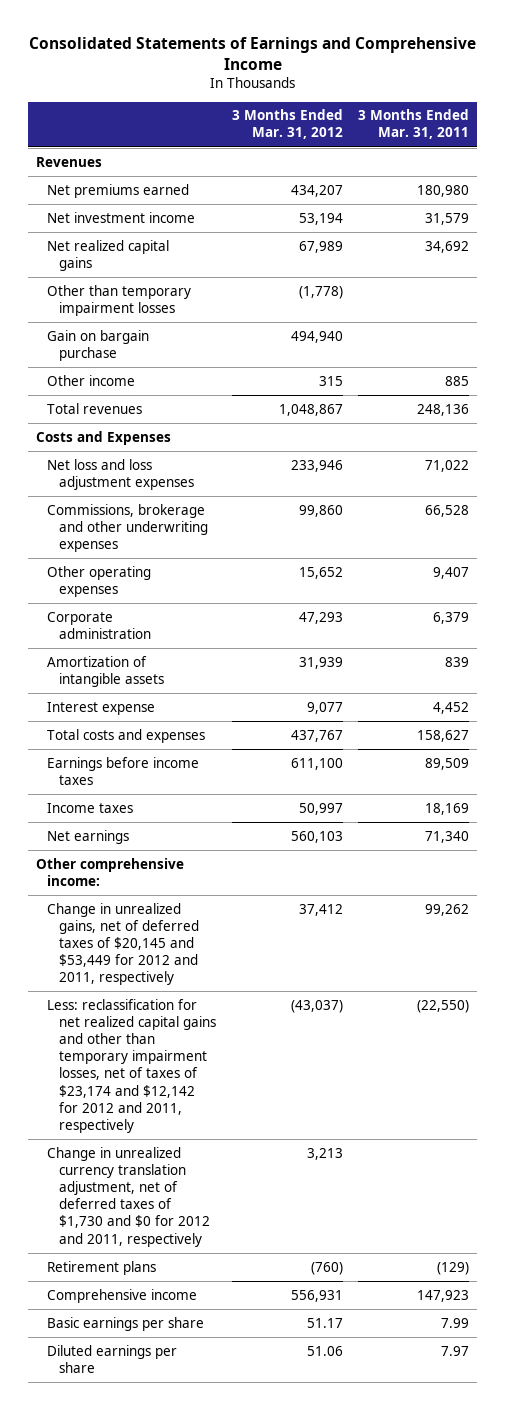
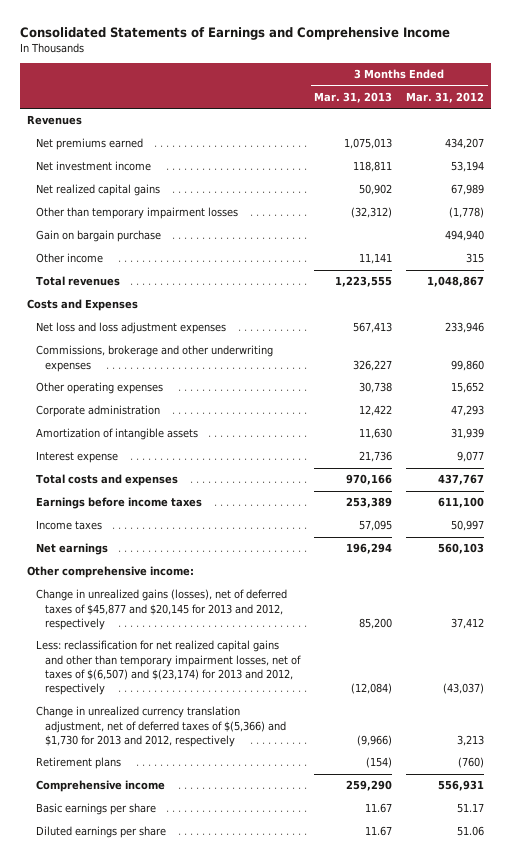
[358,109,470,140] 3 Months Ended Mar. 31, 2011 -> none
none -> [314,91,393,103] Mar. 31, 2013
[47,902,200,986] Change in unrealized gains, net of deferred taxes of $20,145 and $53,449 for 2012 and 2011, respectively -> [35,589,287,631] Change in unrealized gains (losses), net of deferred taxes of $45,877 and $20,145 for 2013 and 2012, respectively
[47,998,217,1133] Less: reclassification for net realized capital gains and other than temporary impairment losses, net of taxes of $23,174 and $12,142 for 2012 and 2011, respectively -> [35,640,302,696] Less: reclassification for net realized capital gains and other than temporary impairment losses, net of taxes of $(6,507) and $(23,174) for 2013 and 2012, respectively
[47,1146,211,1247] Change in unrealized currency translation adjustment, net of deferred taxes of $1,730 and $0 for 2012 and 2011, respectively -> [35,706,287,748] Change in unrealized currency translation adjustment, net of deferred taxes of $(5,366) and $1,730 for 2013 and 2012, respectively

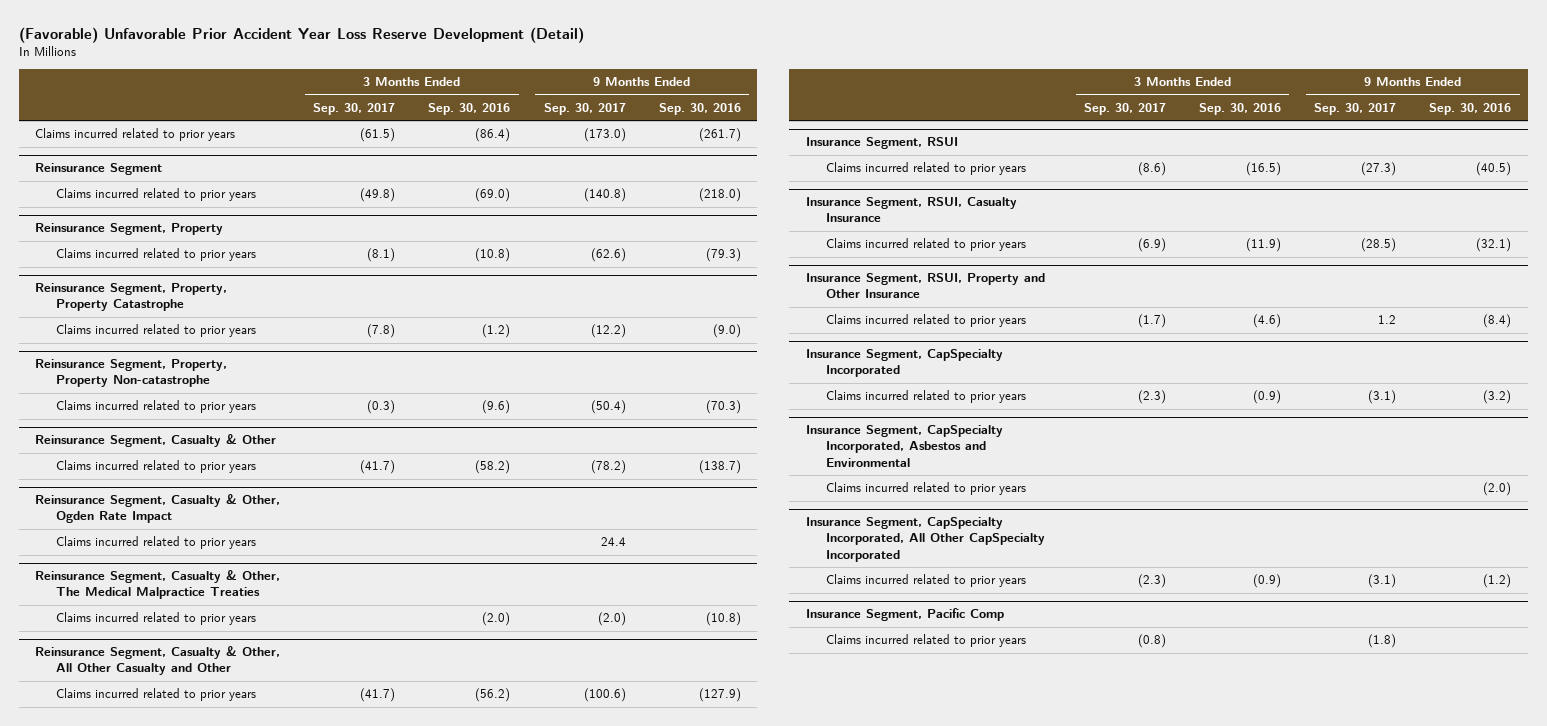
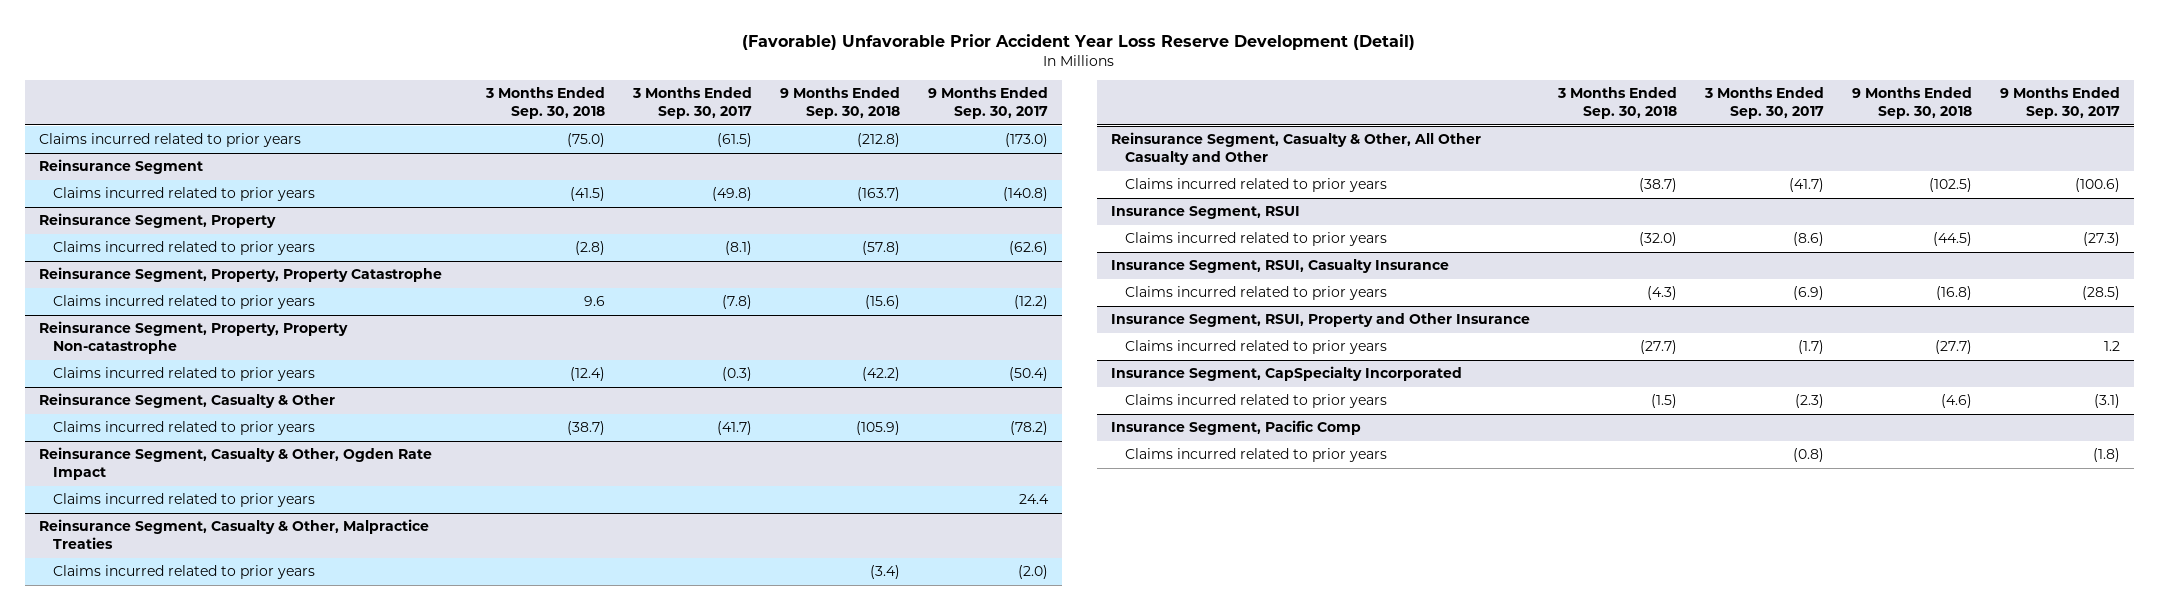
[428,102,511,115] Sep. 30, 2016 -> none
[658,102,741,115] Sep. 30, 2016 -> none
none -> [484,86,605,120] 3 Months Ended Sep. 30, 2018
none -> [779,86,900,120] 9 Months Ended Sep. 30, 2018
[35,570,281,600] Reinsurance Segment, Casualty & Other, The Medical Malpractice Treaties -> [38,519,429,550] Reinsurance Segment, Casualty & Other, Malpractice Treaties
[805,425,1003,467] Insurance Segment, CapSpecialty Incorporated, Asbestos and Environmental -> none
[826,482,1027,496] Claims incurred related to prior years -> none
[805,517,1046,562] Insurance Segment, CapSpecialty Incorporated, All Other CapSpecialty Incorporated -> none
[826,574,1027,588] Claims incurred related to prior years -> none

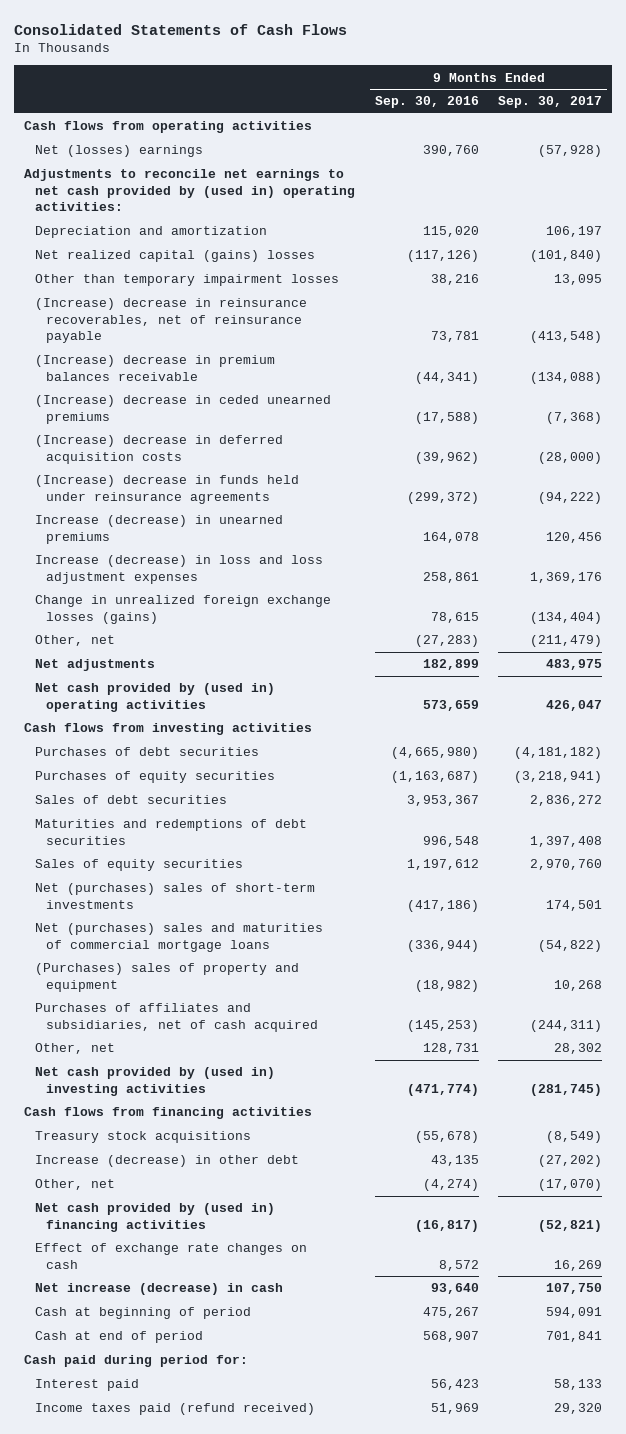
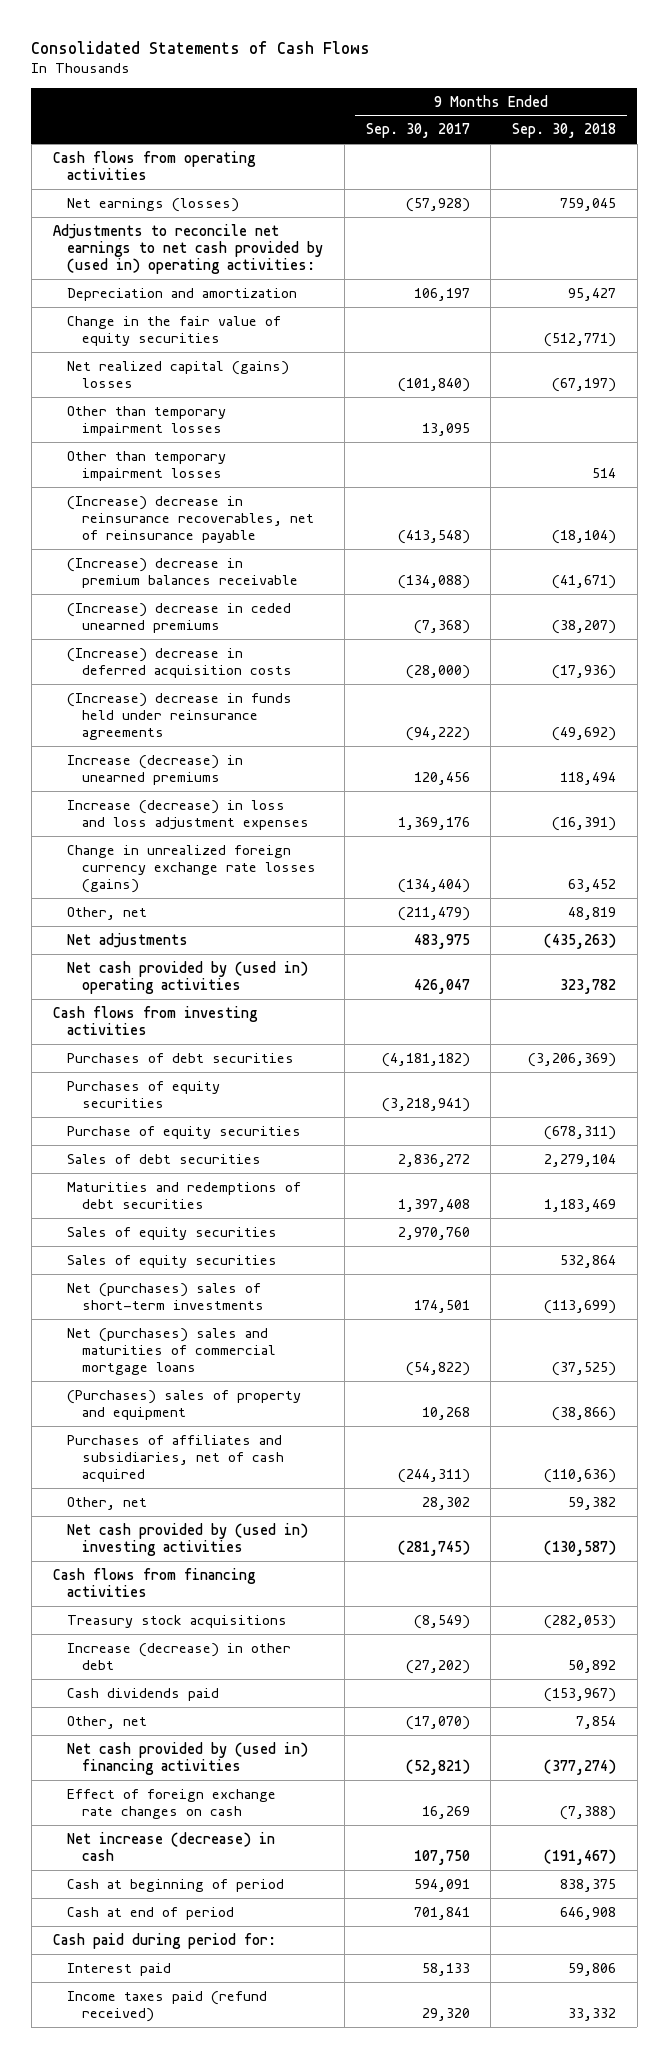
[374,96,479,109] Sep. 30, 2016 -> none
none -> [511,123,616,139] Sep. 30, 2018
[35,145,204,158] Net (losses) earnings -> [67,197,240,212] Net earnings (losses)
none -> [67,315,282,346] Change in the fair value of equity securities
none -> [67,450,227,481] Other than temporary impairment losses
[35,595,332,624] Change in unrealized foreign exchange losses (gains) -> [67,844,316,893] Change in unrealized foreign currency exchange rate losses (gains)
none -> [67,1125,302,1139] Purchase of equity securities
none -> [67,1254,278,1268] Sales of equity securities
none -> [67,1687,220,1701] Cash dividends paid
[35,1243,308,1269] Effect of exchange rate changes on cash -> [67,1788,277,1819] Effect of foreign exchange rate changes on cash

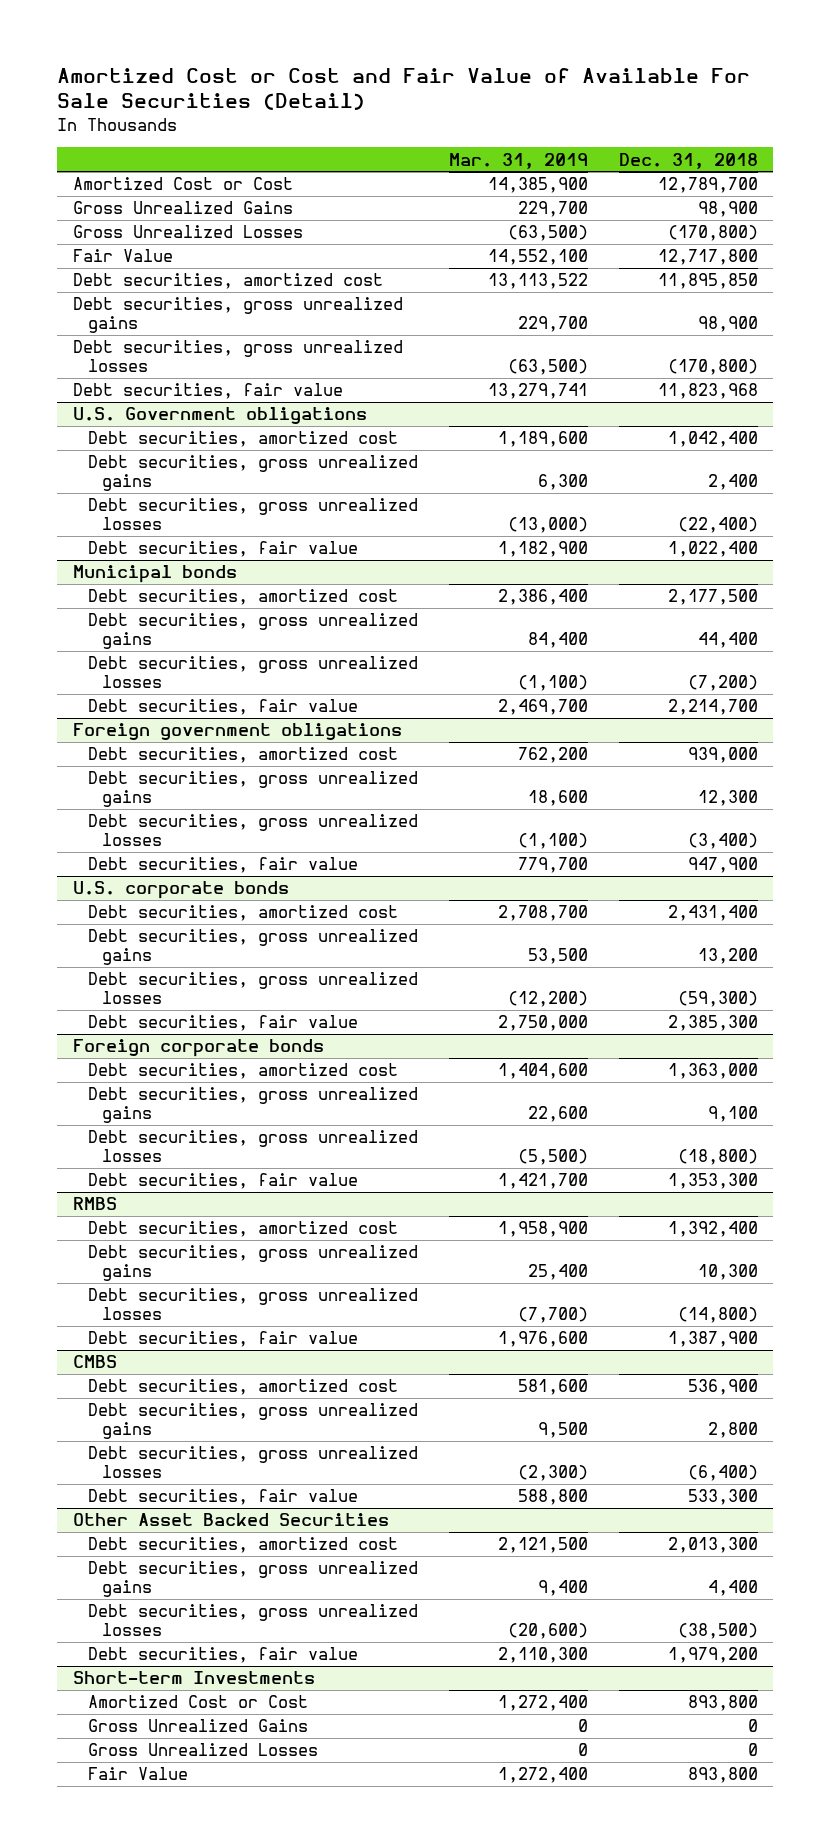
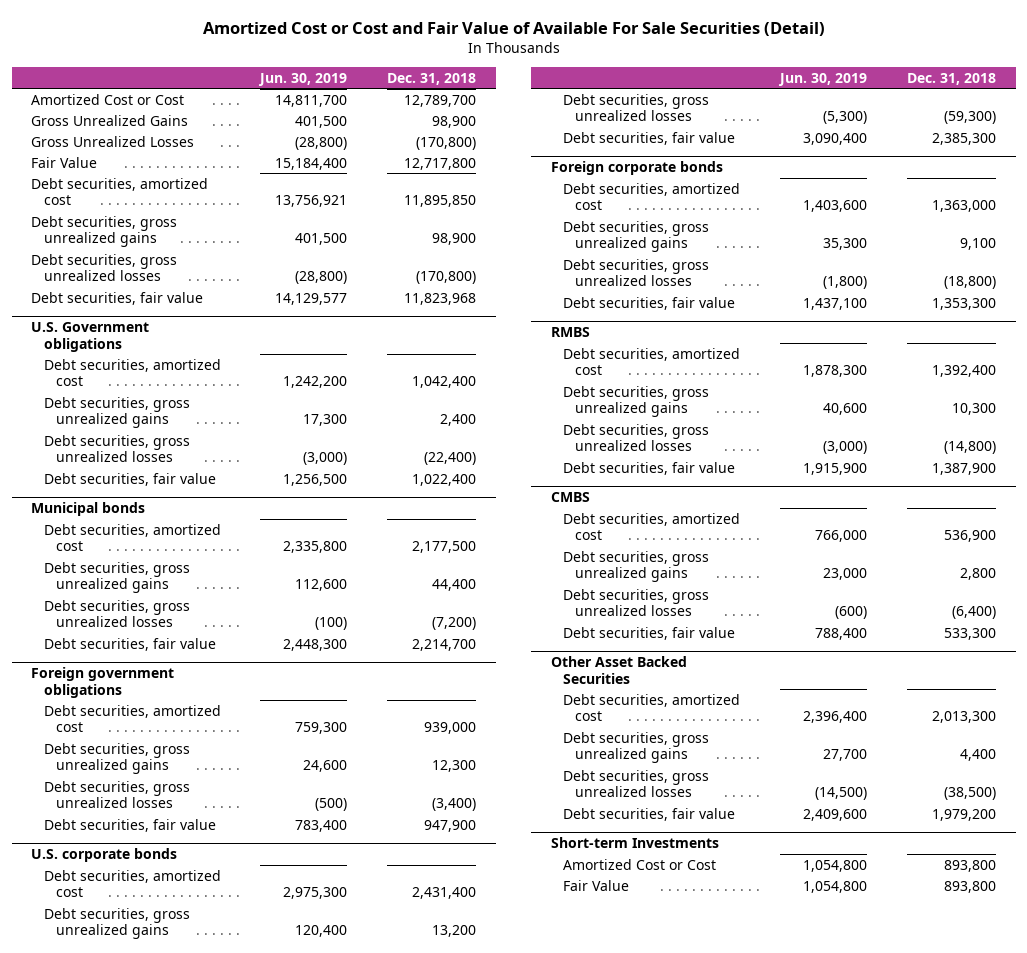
[448,152,588,169] Mar. 31, 2019 -> none
none -> [258,72,348,86] Jun. 30, 2019
[87,1719,308,1733] Gross Unrealized Gains -> none
[87,1743,318,1757] Gross Unrealized Losses -> none

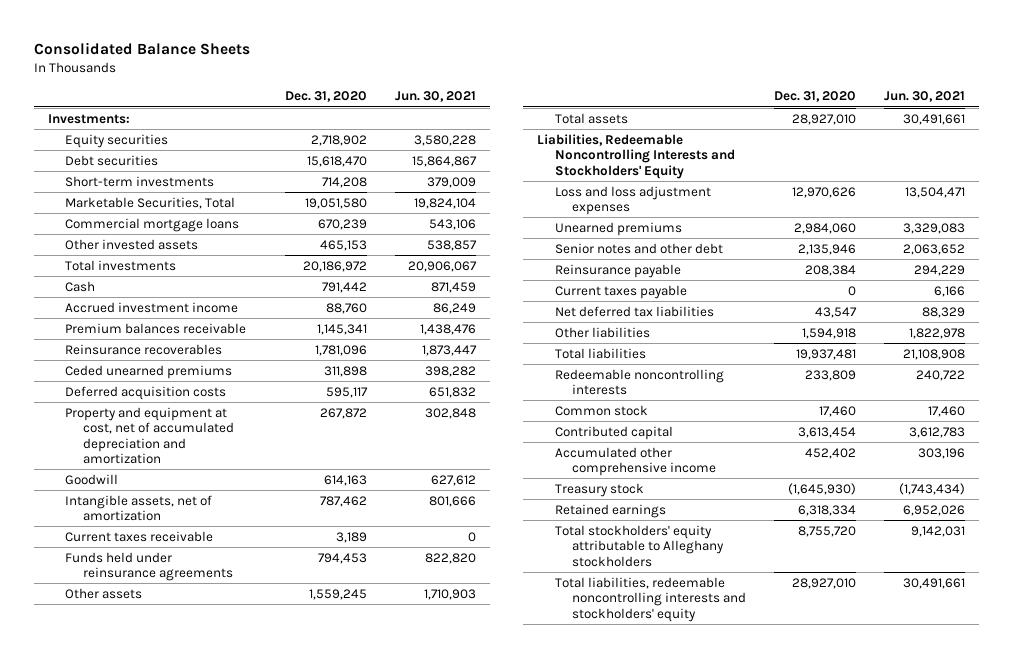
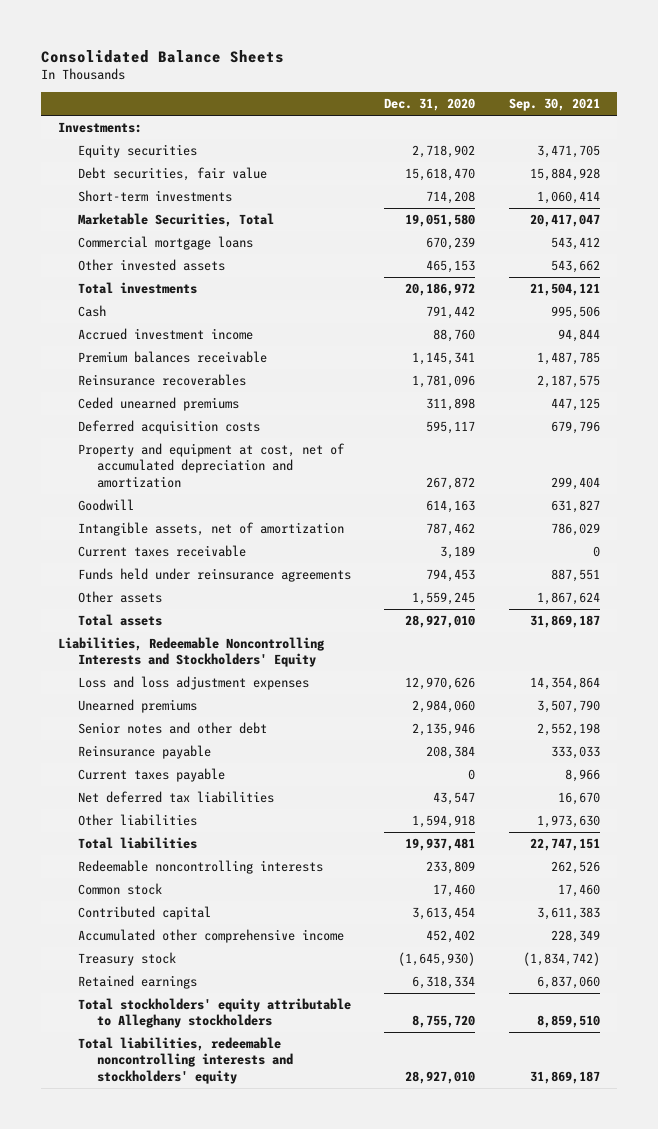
[394,91,476,103] Jun. 30, 2021 -> none
none -> [508,98,600,112] Sep. 30, 2021
[65,154,159,166] Debt securities -> [77,166,267,181] Debt securities, fair value

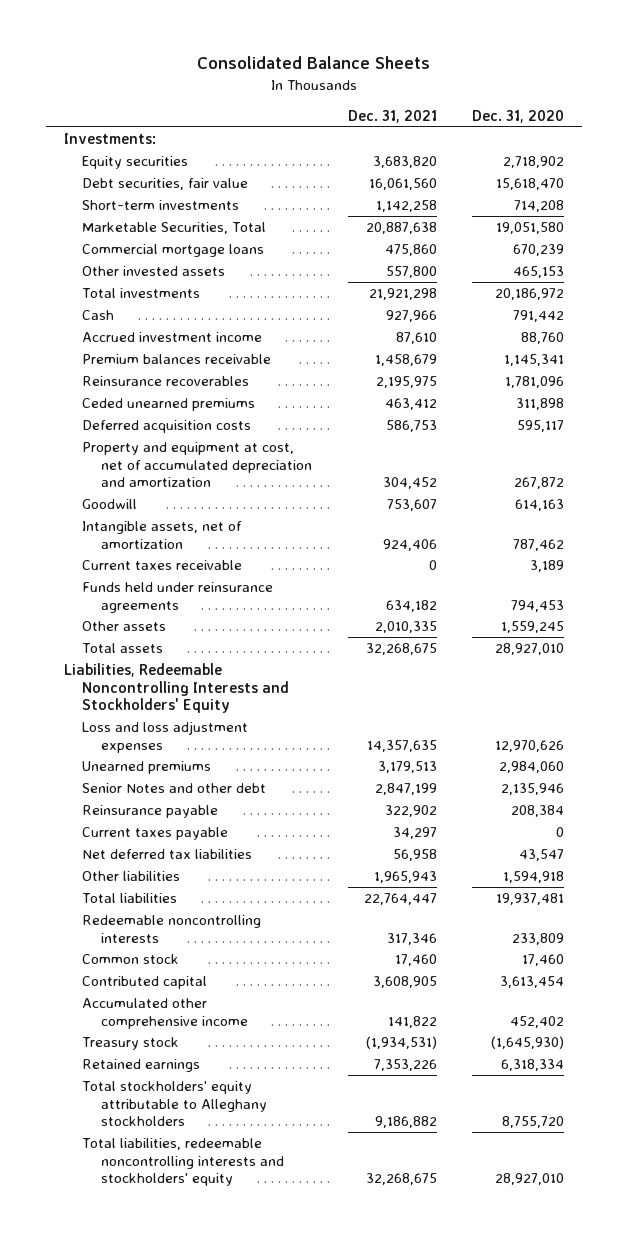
[508,98,600,112] Sep. 30, 2021 -> none
none -> [347,109,437,123] Dec. 31, 2021
[77,721,267,734] Senior notes and other debt -> [82,782,267,793] Senior Notes and other debt

